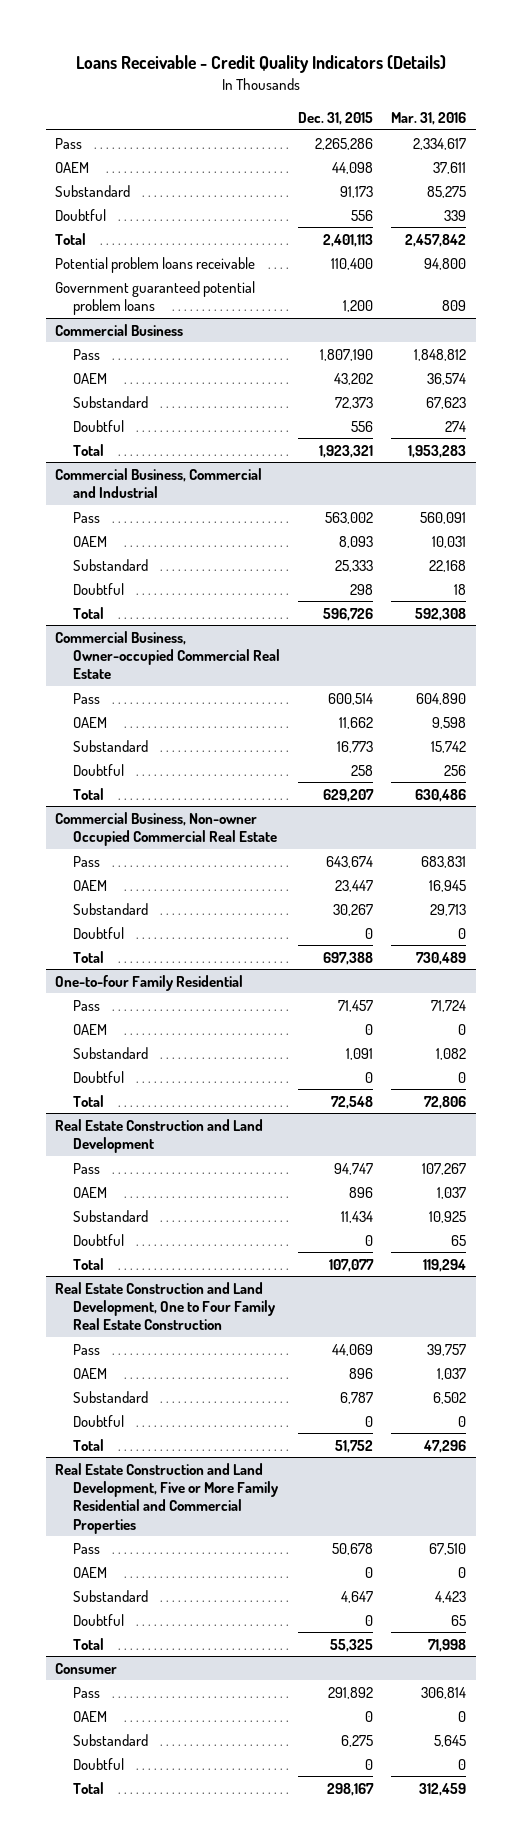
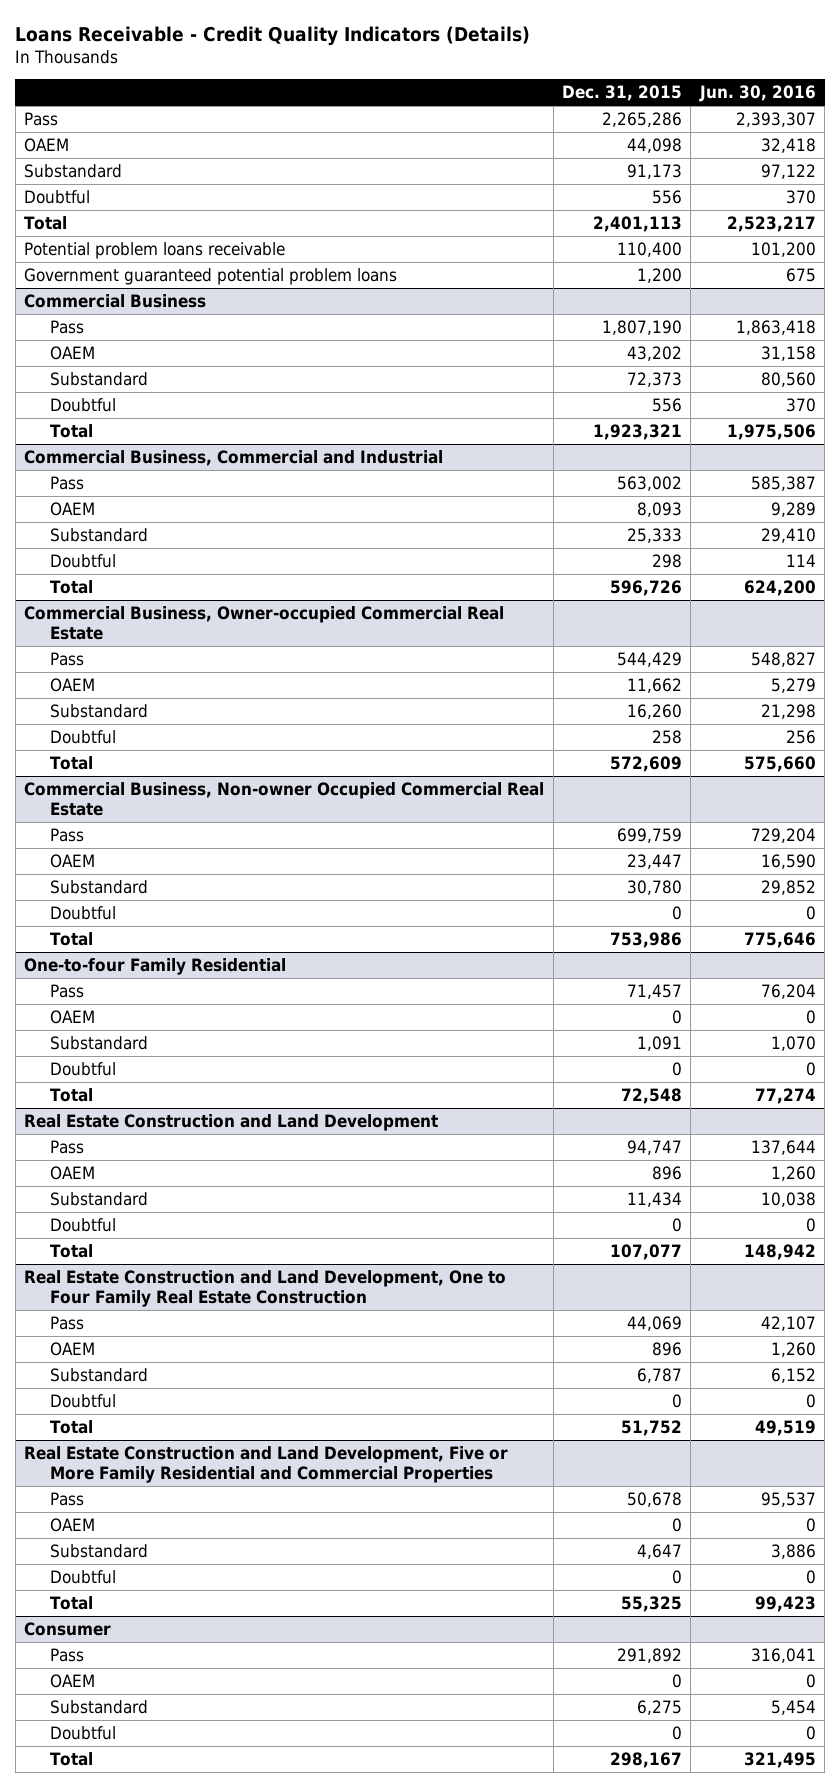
[391,111,467,125] Mar. 31, 2016 -> none
none -> [698,85,816,103] Jun. 30, 2016
[328,692,374,705] 600,514 -> [617,652,683,668] 544,429
[337,740,374,753] 16,773 -> [627,704,683,720] 16,260
[323,788,375,802] 629,207 -> [610,756,683,773] 572,609
[326,855,374,868] 643,674 -> [617,828,683,844] 699,759
[333,903,374,916] 30,267 -> [627,880,683,896] 30,780
[323,951,374,965] 697,388 -> [610,932,683,949] 753,986

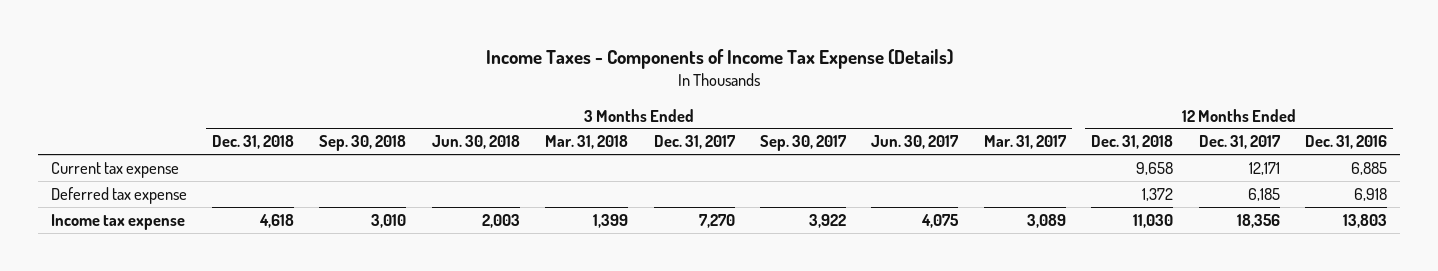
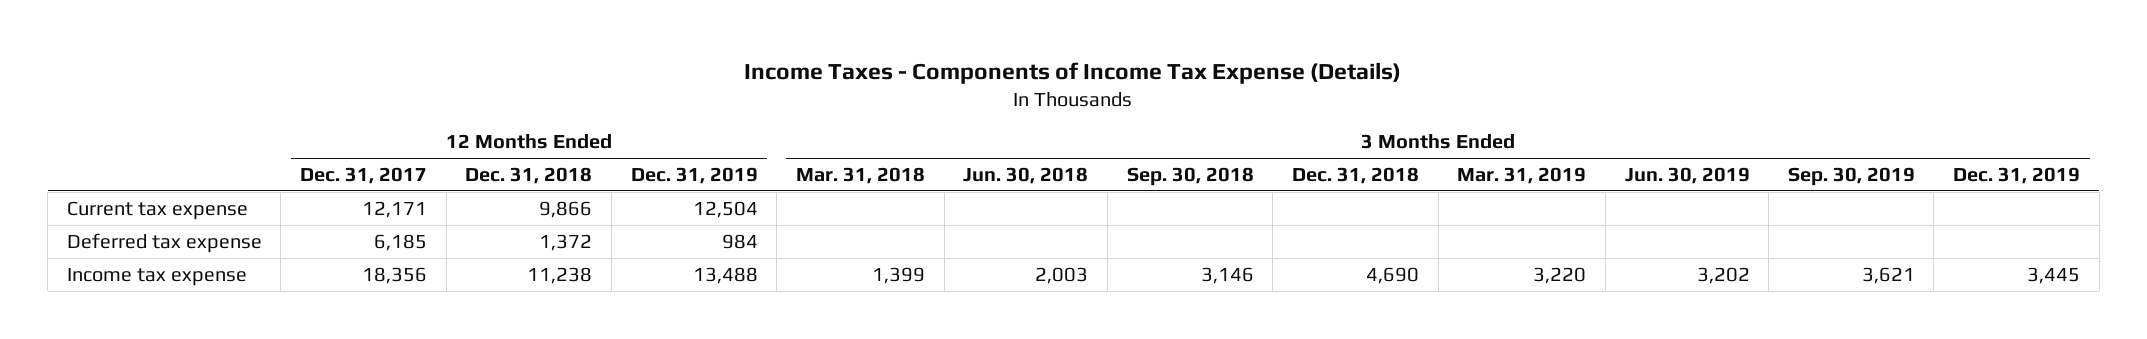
[653,135,736,150] Dec. 31, 2017 -> none
[760,135,848,152] Sep. 30, 2017 -> none
[871,135,960,150] Jun. 30, 2017 -> none
[983,135,1067,150] Mar. 31, 2017 -> none
[1305,135,1388,150] Dec. 31, 2016 -> none
none -> [630,167,758,185] Dec. 31, 2019
none -> [1457,167,1587,185] Mar. 31, 2019
none -> [1624,167,1750,185] Jun. 30, 2019
none -> [1787,167,1915,187] Sep. 30, 2019
none -> [1953,167,2081,185] Dec. 31, 2019
[1136,161,1174,175] 9,658 -> [539,200,593,218] 9,866
[258,213,294,228] 4,618 -> [1365,266,1419,284] 4,690
[371,213,407,228] 3,010 -> [1200,266,1254,284] 3,146
[1133,213,1174,228] 11,030 -> [527,266,593,284] 11,238

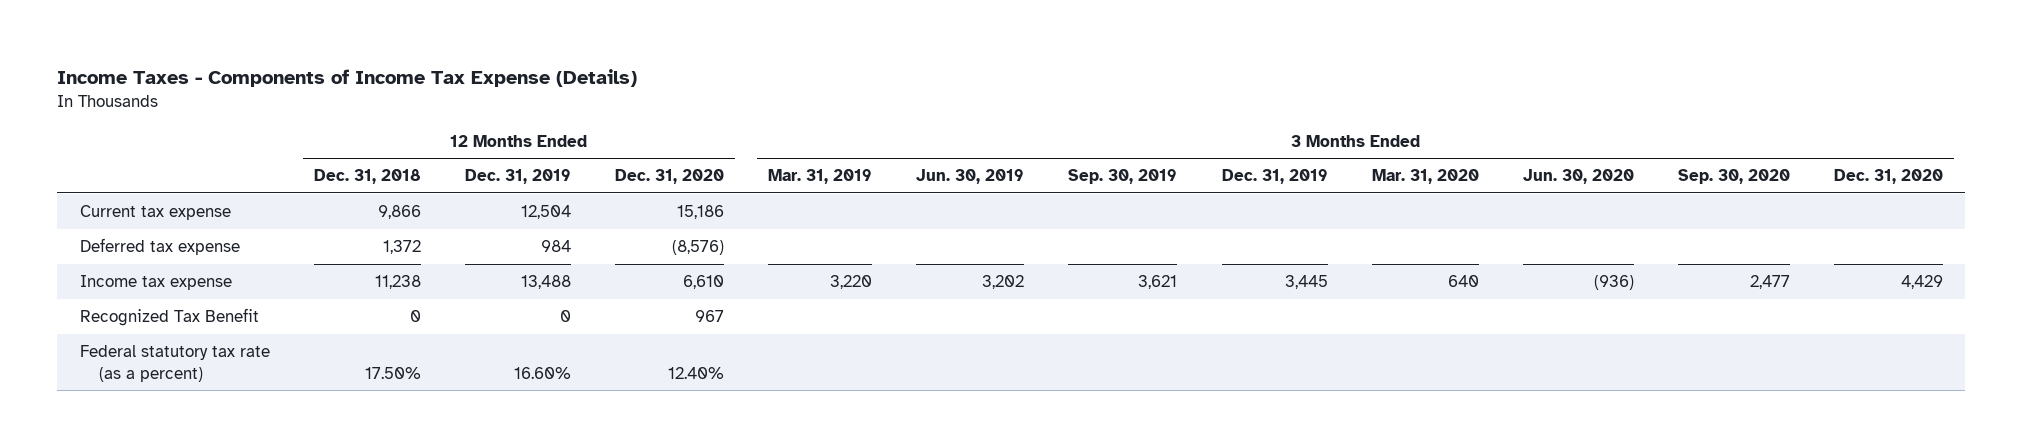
[300,167,428,185] Dec. 31, 2017 -> none
[796,167,926,185] Mar. 31, 2018 -> none
[963,167,1089,185] Jun. 30, 2018 -> none
[1126,167,1254,187] Sep. 30, 2018 -> none
[1291,167,1419,185] Dec. 31, 2018 -> none
none -> [614,169,724,185] Dec. 31, 2020
none -> [1371,169,1479,185] Mar. 31, 2020
none -> [1522,169,1634,185] Jun. 30, 2020
none -> [1678,169,1791,185] Sep. 30, 2020
none -> [1834,169,1944,185] Dec. 31, 2020
none -> [79,308,259,327] Recognized Tax Benefit
none -> [79,345,270,382] Federal statutory tax rate (as a percent)

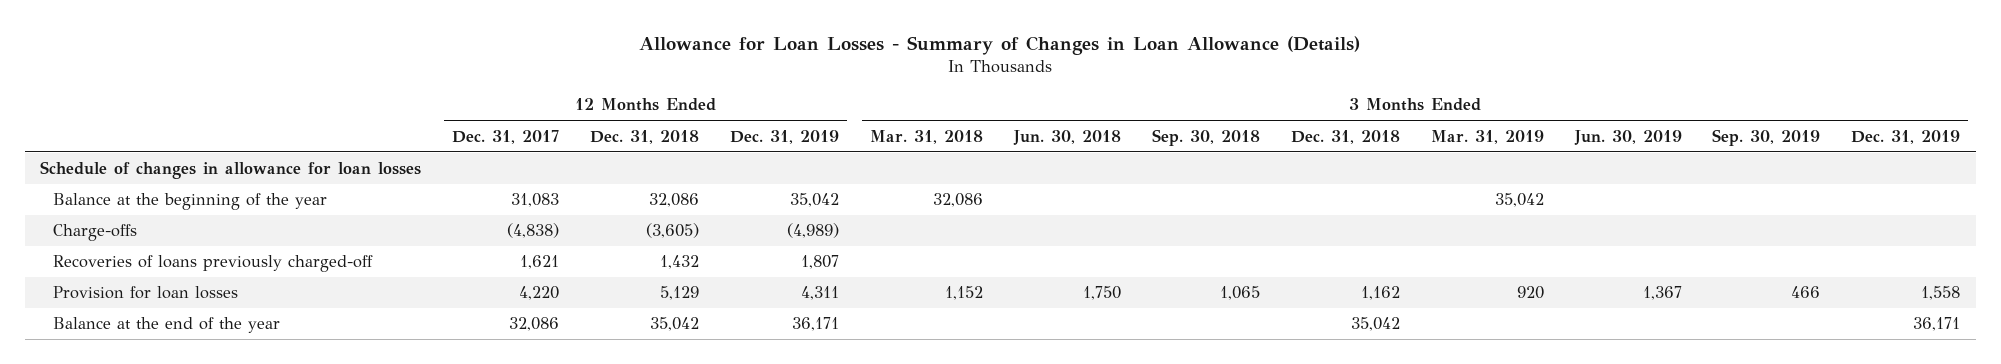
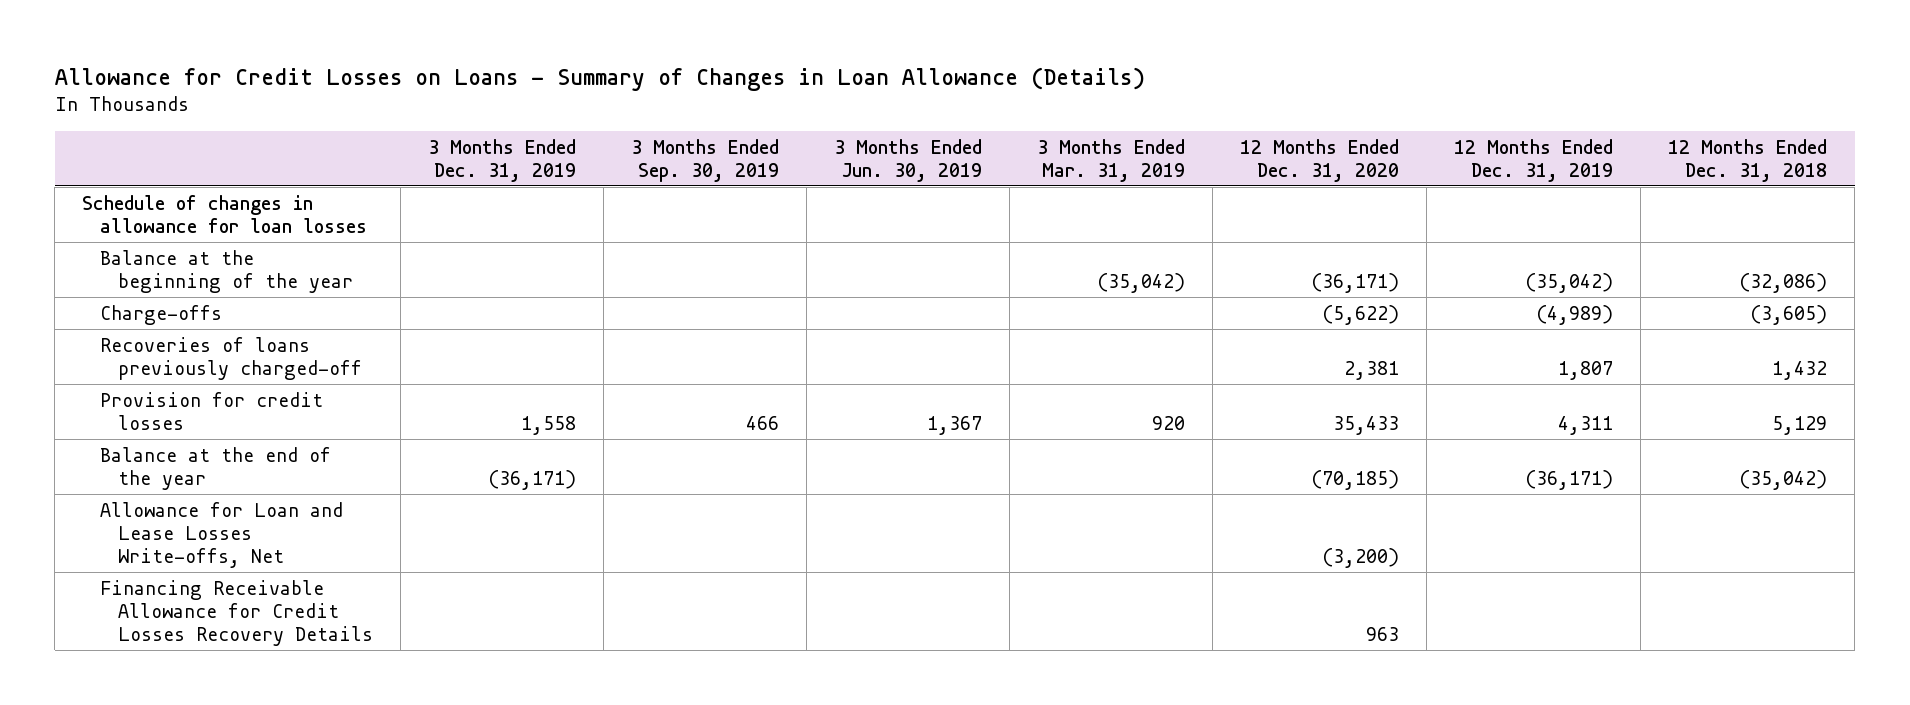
[639,36,1361,56] Allowance for Loan Losses - Summary of Changes in Loan Allowance (Details) -> [54,67,1145,92] Allowance for Credit Losses on Loans - Summary of Changes in Loan Allowance (Details)
[452,129,560,144] Dec. 31, 2017 -> none
[869,129,983,144] Mar. 31, 2018 -> none
[1012,129,1121,145] Jun. 30, 2018 -> none
[1151,128,1260,146] Sep. 30, 2018 -> none
[1290,129,1400,144] Dec. 31, 2018 -> none
none -> [1240,138,1400,182] 12 Months Ended Dec. 31, 2020
[649,193,700,208] 32,086 -> [1739,272,1828,293] (32,086)
[789,193,839,208] 35,042 -> [1525,272,1614,293] (35,042)
[1494,193,1544,208] 35,042 -> [1097,272,1186,293] (35,042)
[53,286,239,300] Provision for loan losses -> [100,391,324,430] Provision for credit losses
[650,317,700,332] 35,042 -> [1739,469,1828,490] (35,042)
[791,317,839,332] 36,171 -> [1525,469,1614,490] (36,171)
[1913,317,1961,332] 36,171 -> [488,469,577,490] (36,171)
none -> [100,501,344,568] Allowance for Loan and Lease Losses Write-offs, Net
none -> [100,579,374,646] Financing Receivable Allowance for Credit Losses Recovery Details

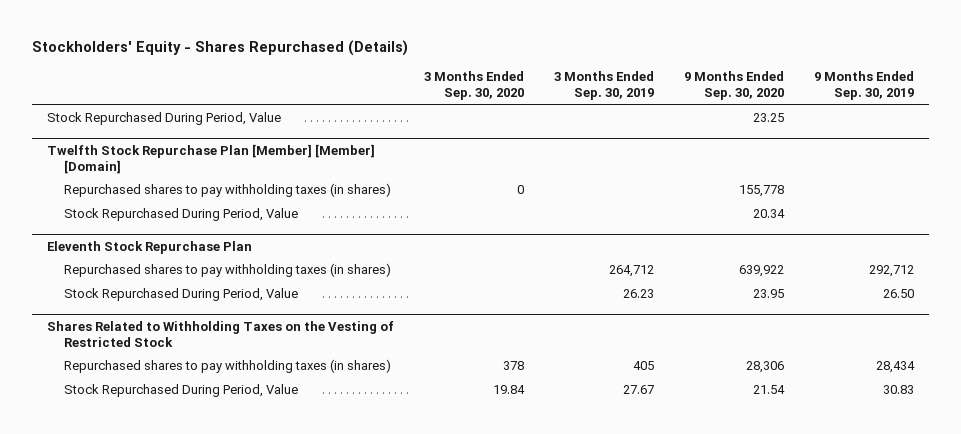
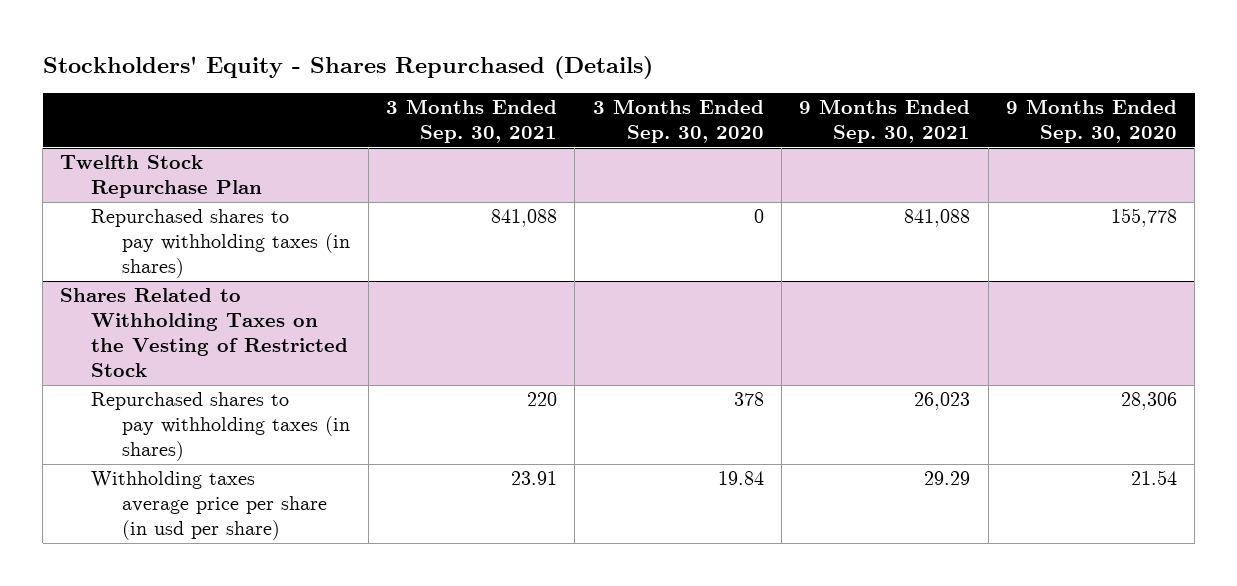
[553,70,654,101] 3 Months Ended Sep. 30, 2019 -> none
[813,70,914,101] 9 Months Ended Sep. 30, 2019 -> none
none -> [385,99,557,143] 3 Months Ended Sep. 30, 2021
none -> [799,99,971,143] 9 Months Ended Sep. 30, 2021
[46,112,281,126] Stock Repurchased During Period, Value -> none
[46,143,375,175] Twelfth Stock Repurchase Plan [Member] [Member] [Domain] -> [60,155,263,199] Twelfth Stock Repurchase Plan
[64,208,299,222] Stock Repurchased During Period, Value -> none
[46,240,252,254] Eleventh Stock Repurchase Plan -> none
[64,263,392,278] Repurchased shares to pay withholding taxes (in shares) -> none
[64,288,299,302] Stock Repurchased During Period, Value -> none
[64,384,299,398] Stock Repurchased During Period, Value -> [91,471,328,540] Withholding taxes average price per share (in usd per share)

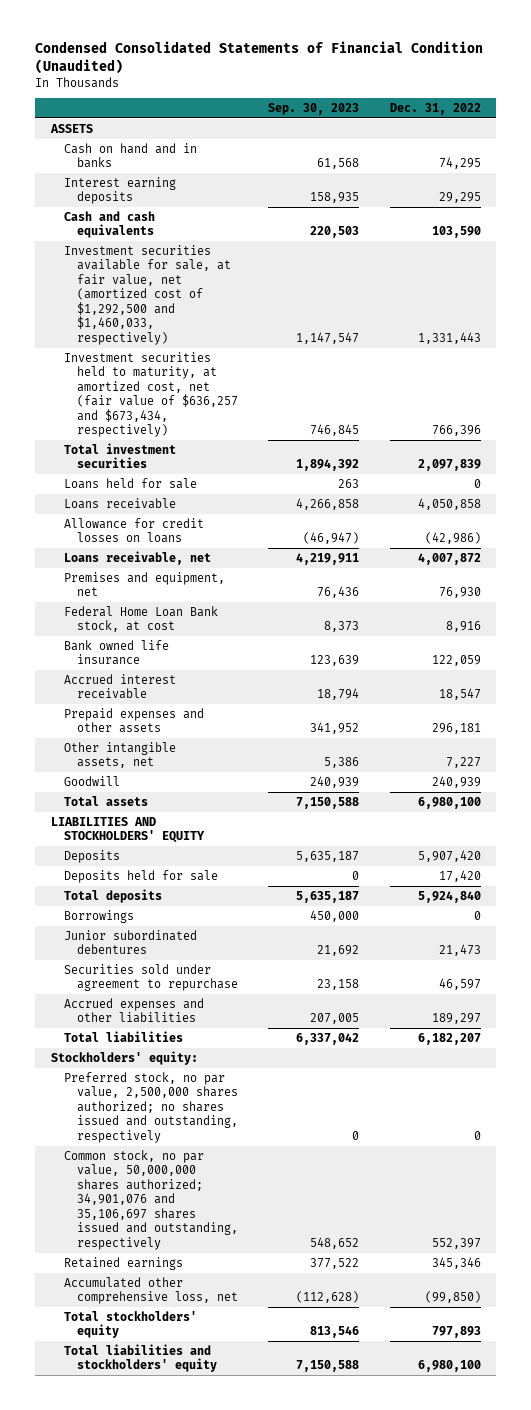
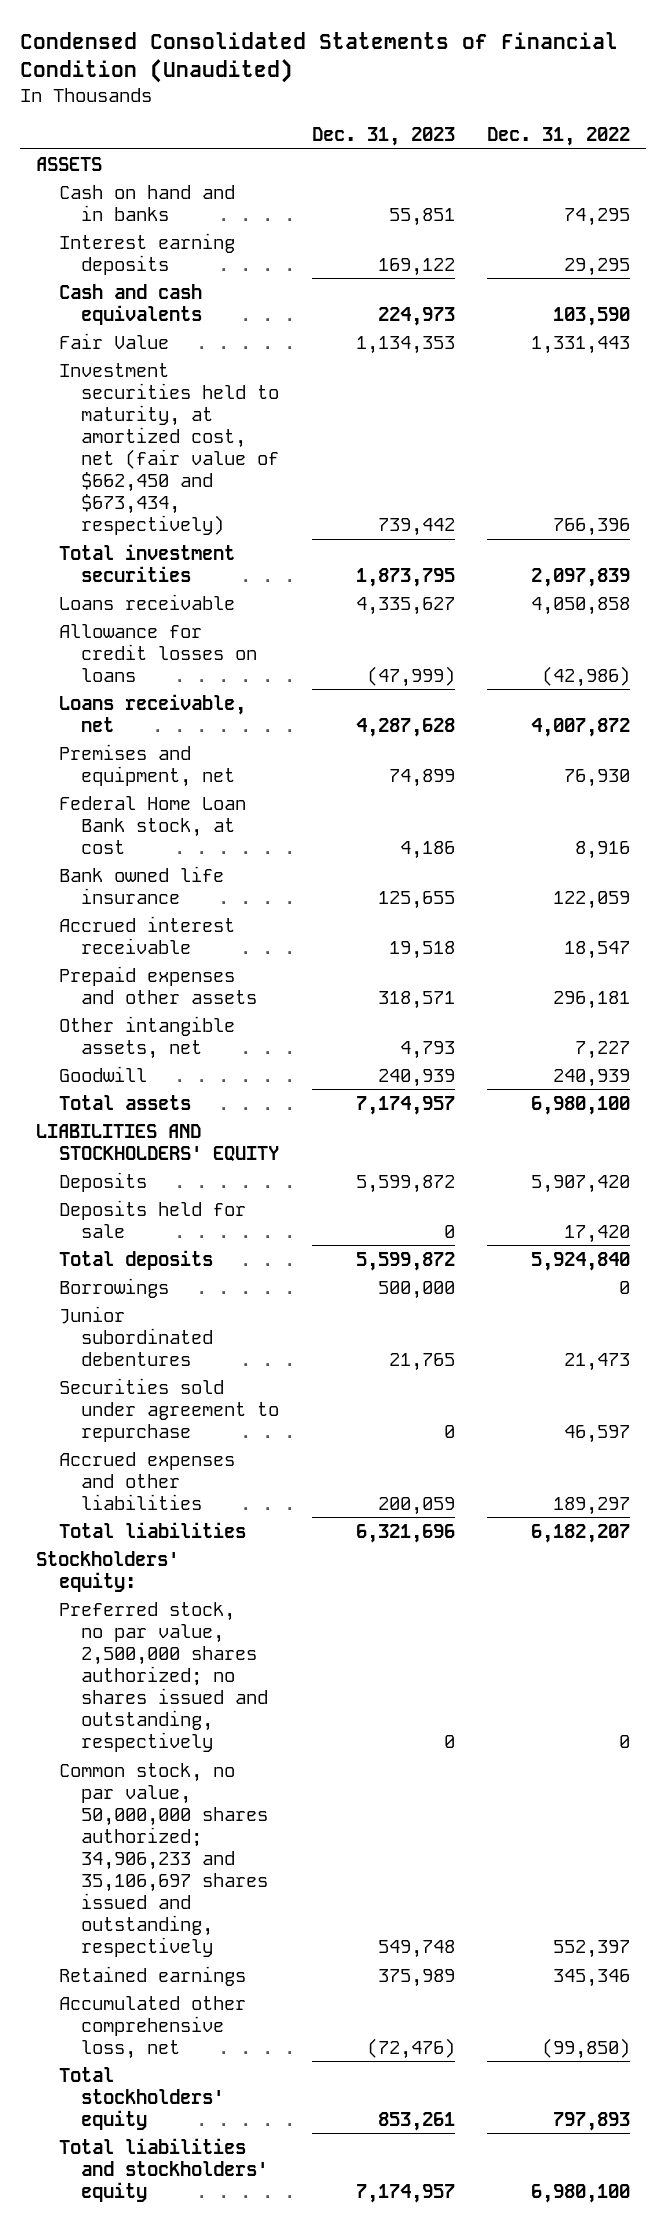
[268,103,360,116] Sep. 30, 2023 -> none
none -> [311,127,455,147] Dec. 31, 2023
[63,244,232,345] Investment securities available for sale, at fair value, net (amortized cost of $1,292,500 and $1,460,033, respectively) -> [58,332,169,349] Fair Value
[63,351,239,438] Investment securities held to maturity, at amortized cost, net (fair value of $636,257 and $673,434, respectively) -> [58,362,280,536] Investment securities held to maturity, at amortized cost, net (fair value of $662,450 and $673,434, respectively)
[63,477,197,489] Loans held for sale -> none
[63,1149,239,1250] Common stock, no par value, 50,000,000 shares authorized; 34,901,076 and 35,106,697 shares issued and outstanding, respectively -> [58,1762,269,1958] Common stock, no par value, 50,000,000 shares authorized; 34,906,233 and 35,106,697 shares issued and outstanding, respectively

